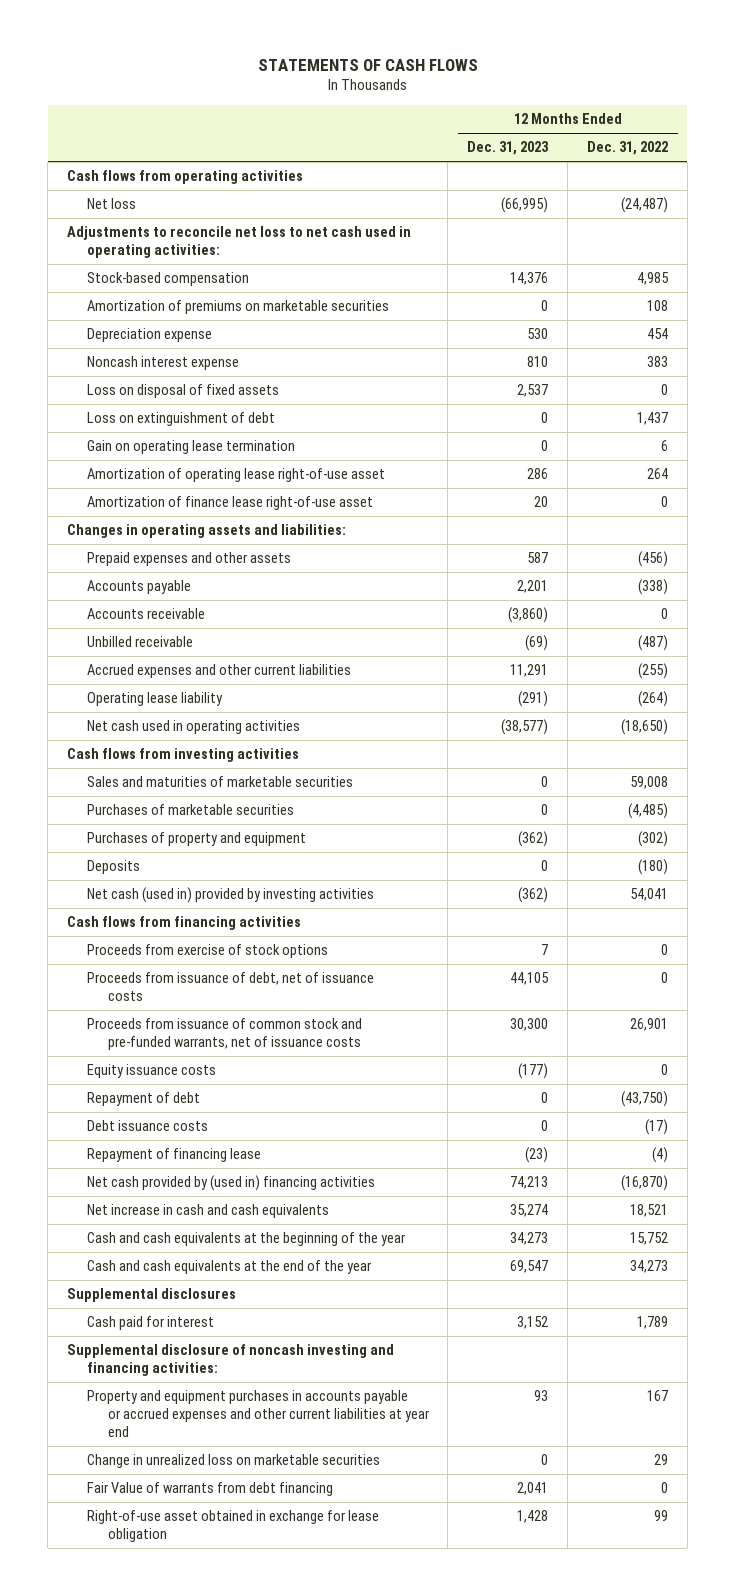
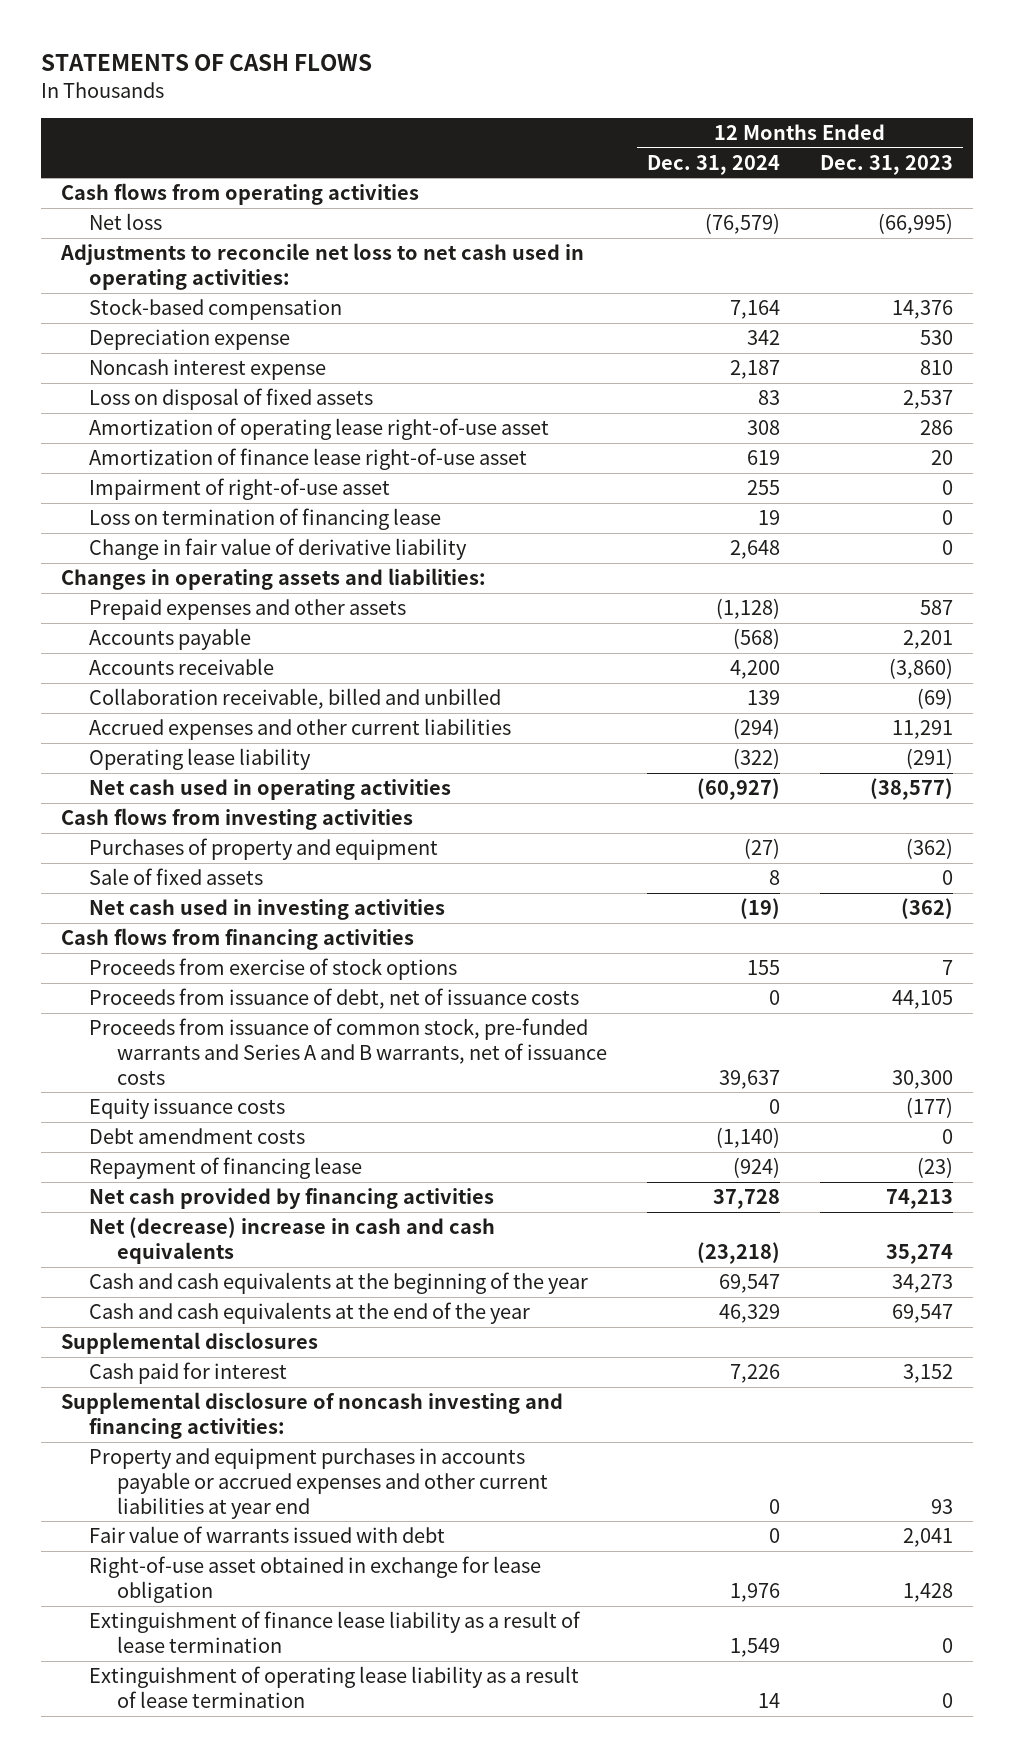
[586,141,668,156] Dec. 31, 2022 -> none
none -> [647,154,781,175] Dec. 31, 2024
[87,300,390,315] Amortization of premiums on marketable securities -> none
[87,412,276,427] Loss on extinguishment of debt -> none
[87,440,296,455] Gain on operating lease termination -> none
none -> [88,478,390,501] Impairment of right-of-use asset
none -> [88,508,441,531] Loss on termination of financing lease
none -> [88,538,467,561] Change in fair value of derivative liability
[87,636,194,648] Unbilled receivable -> none
none -> [88,688,501,710] Collaboration receivable, billed and unbilled
[87,776,354,788] Sales and maturities of marketable securities -> none
[87,804,295,816] Purchases of marketable securities -> none
[87,860,141,875] Deposits -> none
none -> [88,868,263,886] Sale of fixed assets
[87,887,375,904] Net cash (used in) provided by investing activities -> [88,899,445,921] Net cash used in investing activities
[87,1018,363,1051] Proceeds from issuance of common stock and pre-funded warrants, net of issuance costs -> [88,1018,608,1085] Proceeds from issuance of common stock, pre-funded warrants and Series A and B warrants, net of issuance costs
[87,1092,201,1107] Repayment of debt -> none
[87,1120,209,1132] Debt issuance costs -> [88,1128,305,1145] Debt amendment costs
[87,1175,376,1192] Net cash provided by (used in) financing activities -> [88,1188,494,1210] Net cash provided by financing activities
[87,1204,330,1219] Net increase in cash and cash equivalents -> [88,1217,495,1264] Net (decrease) increase in cash and cash equivalents
[87,1454,381,1469] Change in unrealized loss on marketable securities -> none
[87,1482,334,1497] Fair Value of warrants from debt financing -> [88,1526,445,1544] Fair value of warrants issued with debt
none -> [88,1611,581,1653] Extinguishment of finance lease liability as a result of lease termination
none -> [88,1666,579,1708] Extinguishment of operating lease liability as a result of lease termination

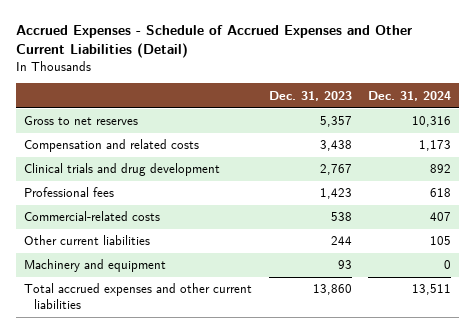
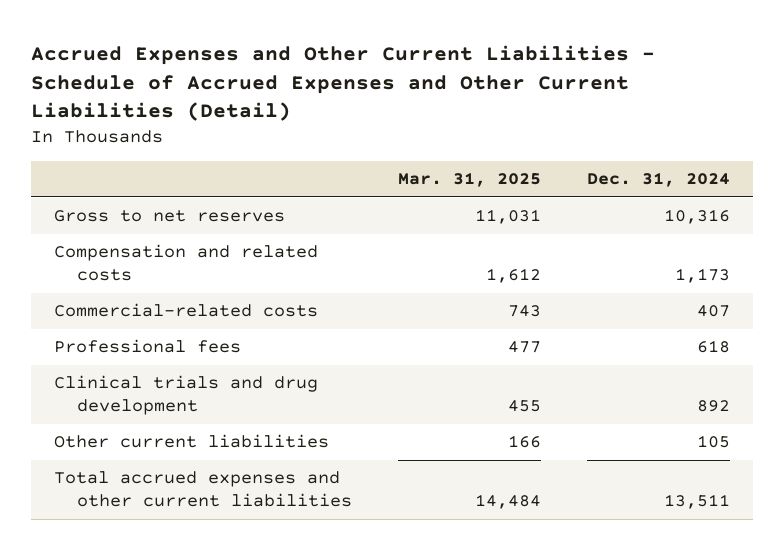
[16,25,413,59] Accrued Expenses - Schedule of Accrued Expenses and Other Current Liabilities (Detail) -> [31,45,656,122] Accrued Expenses and Other Current Liabilities - Schedule of Accrued Expenses and Other Current Liabilities (Detail)
[268,90,352,101] Dec. 31, 2023 -> none
none -> [397,172,541,188] Mar. 31, 2025
[24,187,115,198] Professional fees -> [54,339,242,354] Professional fees
[24,163,221,177] Clinical trials and drug development -> [54,375,319,416] Clinical trials and drug development
[24,259,167,273] Machinery and equipment -> none

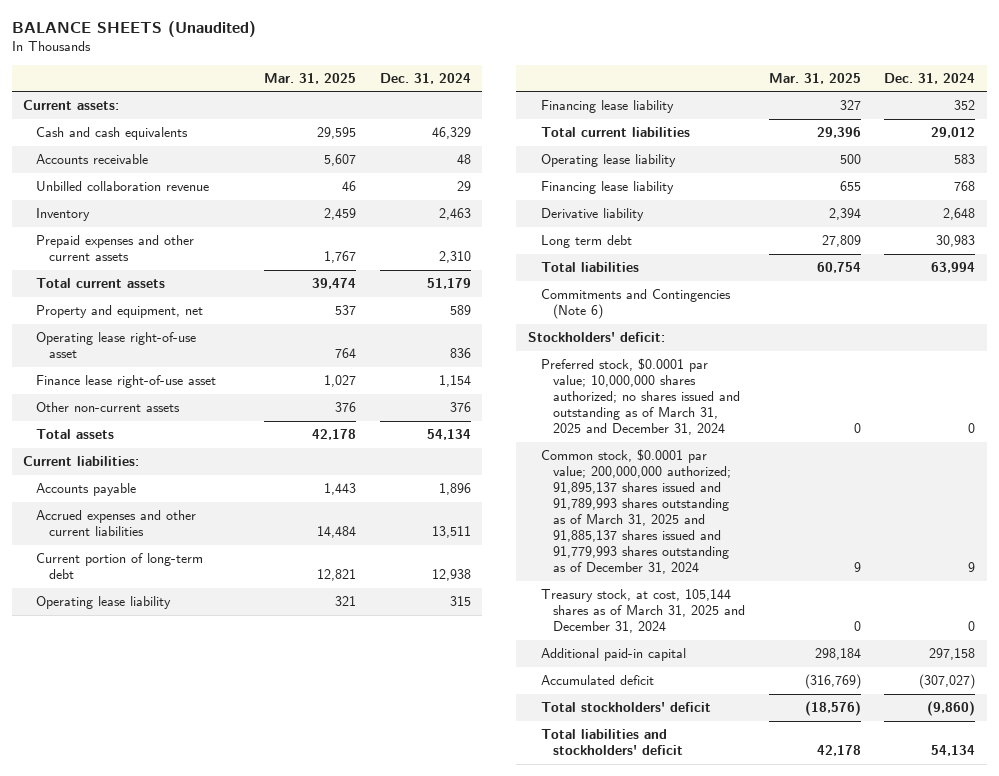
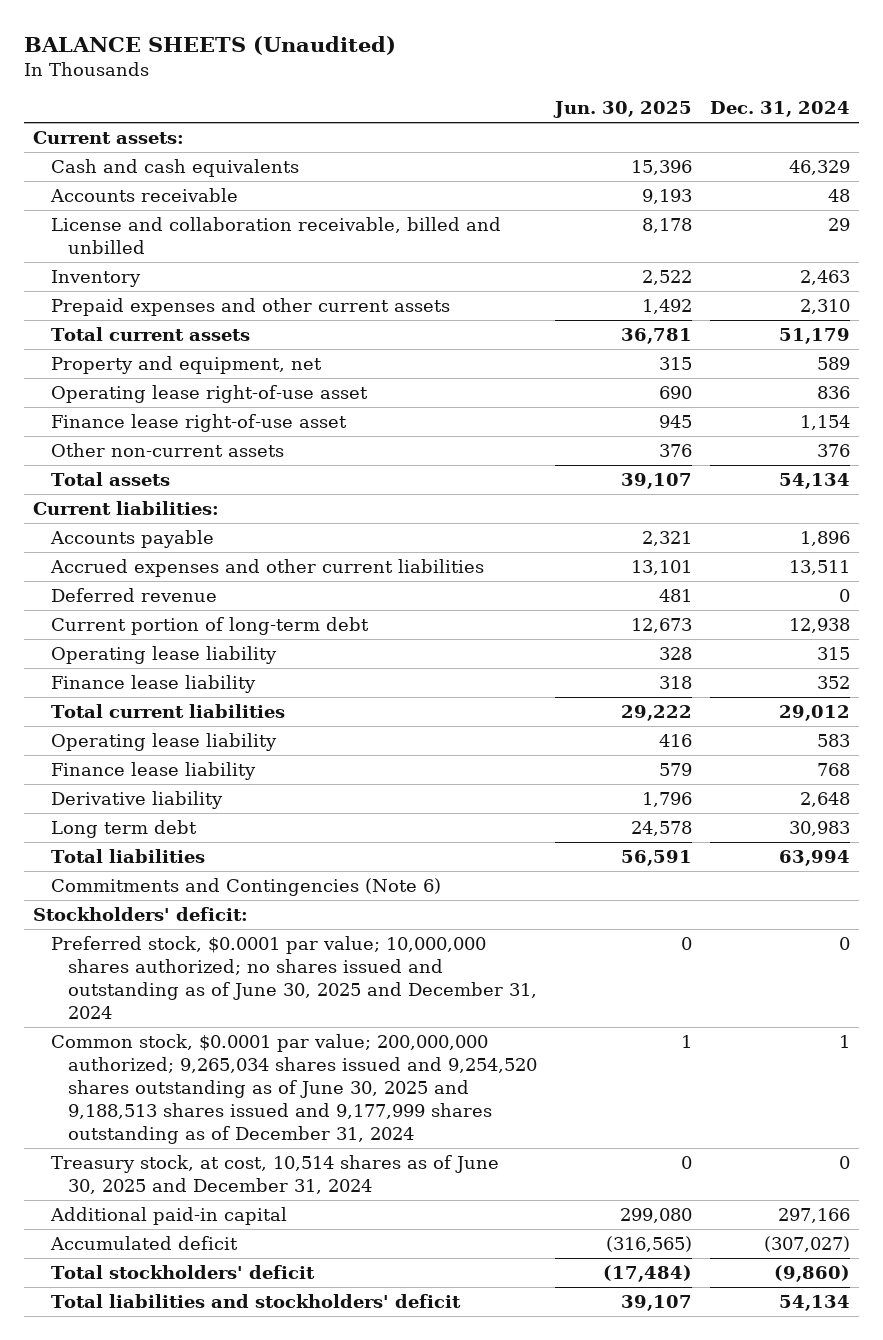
[264,72,357,84] Mar. 31, 2025 -> none
none -> [553,101,693,119] Jun. 30, 2025
[36,181,210,192] Unbilled collaboration revenue -> none
none -> [50,216,501,254] License and collaboration receivable, billed and unbilled
none -> [50,587,217,602] Deferred revenue
[540,100,674,114] Financing lease liability -> [50,674,256,693] Finance lease liability
[540,181,674,195] Financing lease liability -> [50,761,256,780] Finance lease liability
[540,358,741,436] Preferred stock, $0.0001 par value; 10,000,000 shares authorized; no shares issued and outstanding as of March 31, 2025 and December 31, 2024 -> [50,935,538,1020] Preferred stock, $0.0001 par value; 10,000,000 shares authorized; no shares issued and outstanding as of June 30, 2025 and December 31, 2024
[540,449,732,575] Common stock, $0.0001 par value; 200,000,000 authorized; 91,895,137 shares issued and 91,789,993 shares outstanding as of March 31, 2025 and 91,885,137 shares issued and 91,779,993 shares outstanding as of December 31, 2024 -> [50,1033,538,1145] Common stock, $0.0001 par value; 200,000,000 authorized; 9,265,034 shares issued and 9,254,520 shares outstanding as of June 30, 2025 and 9,188,513 shares issued and 9,177,999 shares outstanding as of December 31, 2024
[968,562,976,573] 9 -> [839,1034,851,1048] 1
[540,589,746,634] Treasury stock, at cost, 105,144 shares as of March 31, 2025 and December 31, 2024 -> [50,1154,499,1194] Treasury stock, at cost, 10,514 shares as of June 30, 2025 and December 31, 2024
[929,648,976,661] 297,158 -> [778,1207,851,1223] 297,166

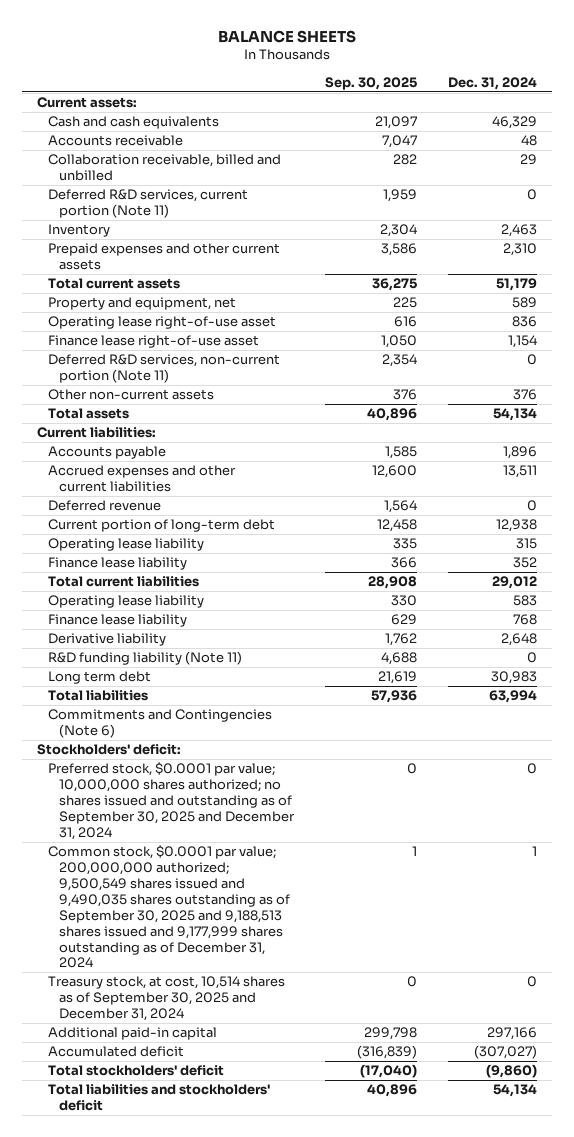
[23,35,396,55] BALANCE SHEETS (Unaudited) -> [217,29,356,43] BALANCE SHEETS
[553,101,693,119] Jun. 30, 2025 -> none
none -> [324,76,417,90] Sep. 30, 2025
[50,216,501,254] License and collaboration receivable, billed and unbilled -> [47,154,281,182] Collaboration receivable, billed and unbilled
none -> [47,189,248,219] Deferred R&D services, current portion (Note 11)
none -> [47,354,280,384] Deferred R&D services, non-current portion (Note 11)
none -> [47,651,242,666] R&D funding liability (Note 11)
[50,935,538,1020] Preferred stock, $0.0001 par value; 10,000,000 shares authorized; no shares issued and outstanding as of June 30, 2025 and December 31, 2024 -> [47,762,295,840] Preferred stock, $0.0001 par value; 10,000,000 shares authorized; no shares issued and outstanding as of September 30, 2025 and December 31, 2024
[50,1033,538,1145] Common stock, $0.0001 par value; 200,000,000 authorized; 9,265,034 shares issued and 9,254,520 shares outstanding as of June 30, 2025 and 9,188,513 shares issued and 9,177,999 shares outstanding as of December 31, 2024 -> [47,845,290,969] Common stock, $0.0001 par value; 200,000,000 authorized; 9,500,549 shares issued and 9,490,035 shares outstanding as of September 30, 2025 and 9,188,513 shares issued and 9,177,999 shares outstanding as of December 31, 2024
[50,1154,499,1194] Treasury stock, at cost, 10,514 shares as of June 30, 2025 and December 31, 2024 -> [47,976,285,1022] Treasury stock, at cost, 10,514 shares as of September 30, 2025 and December 31, 2024

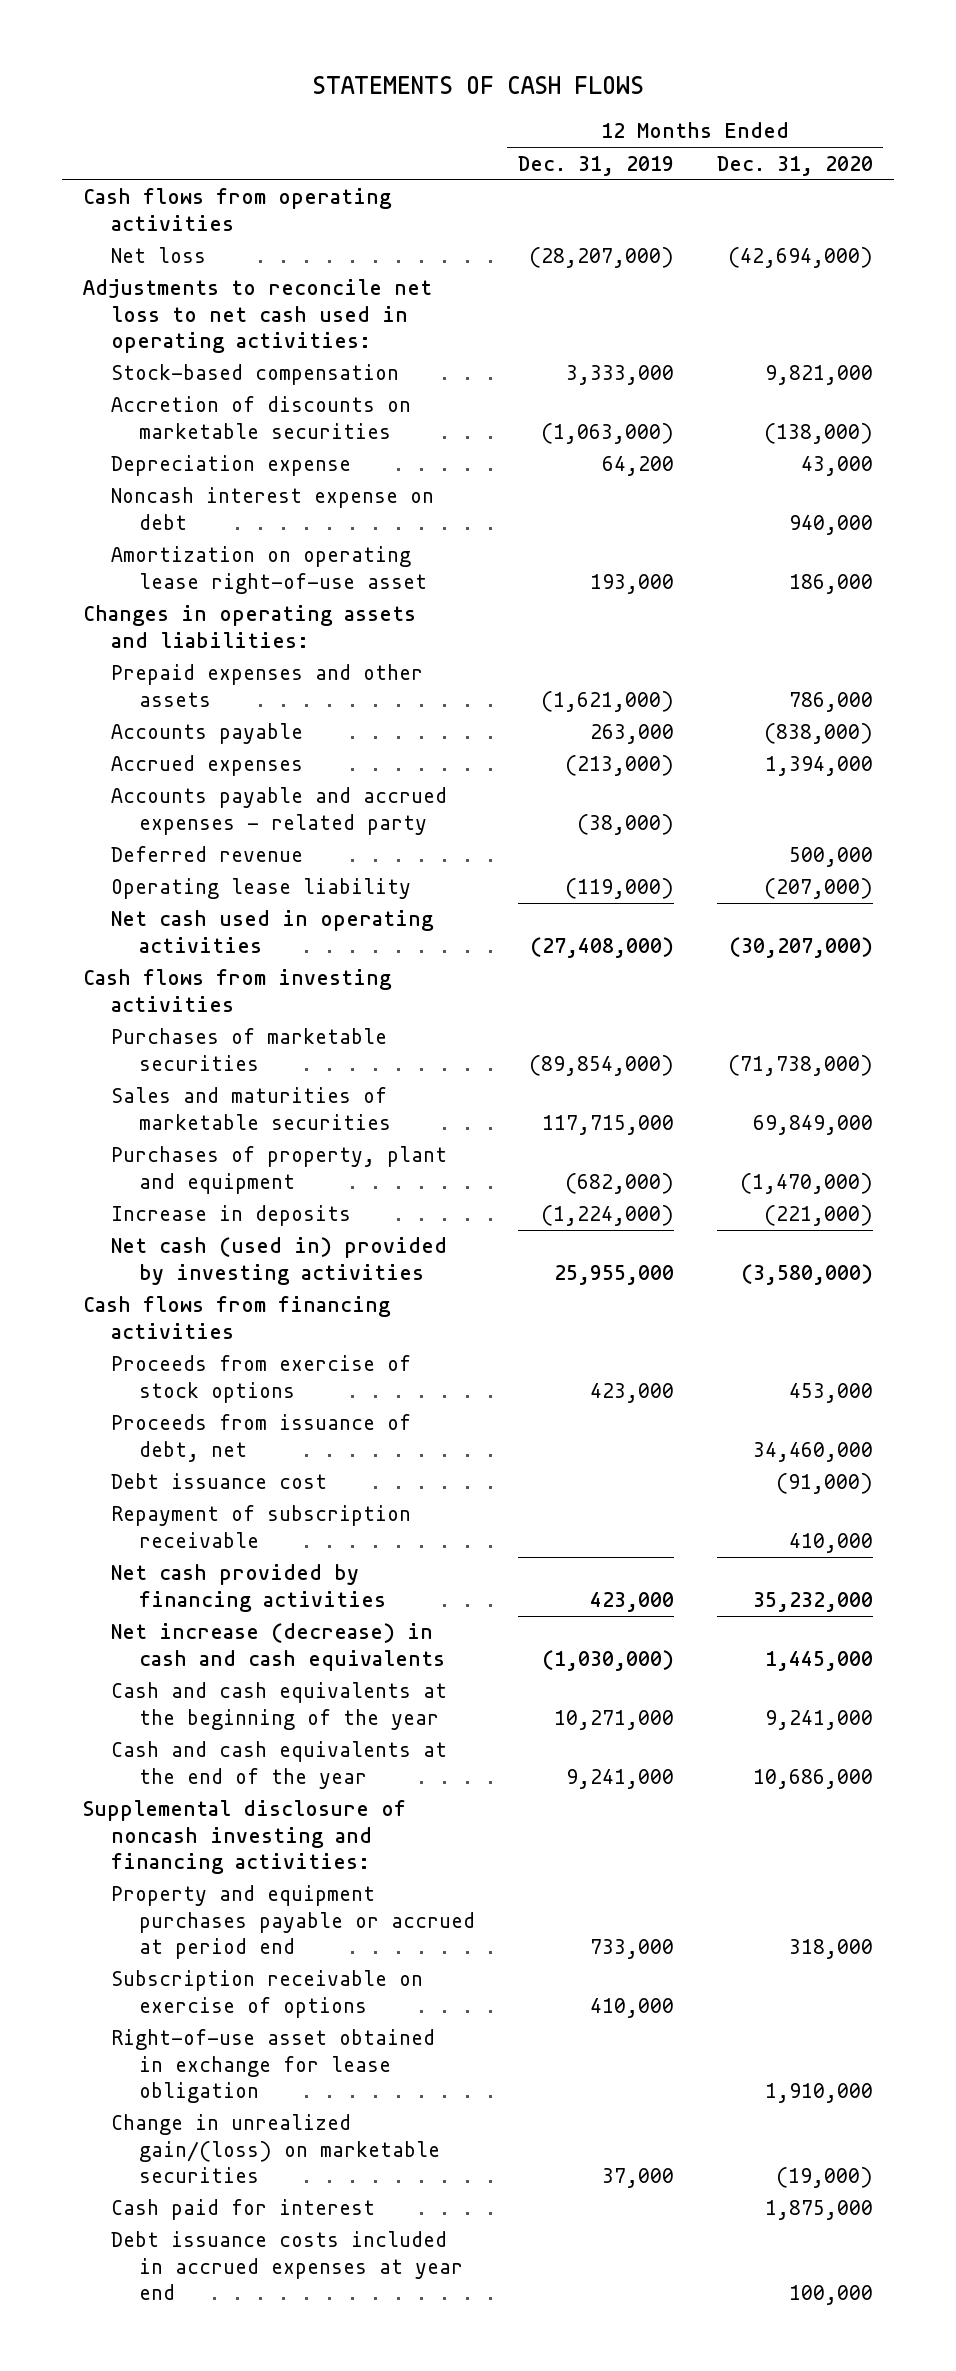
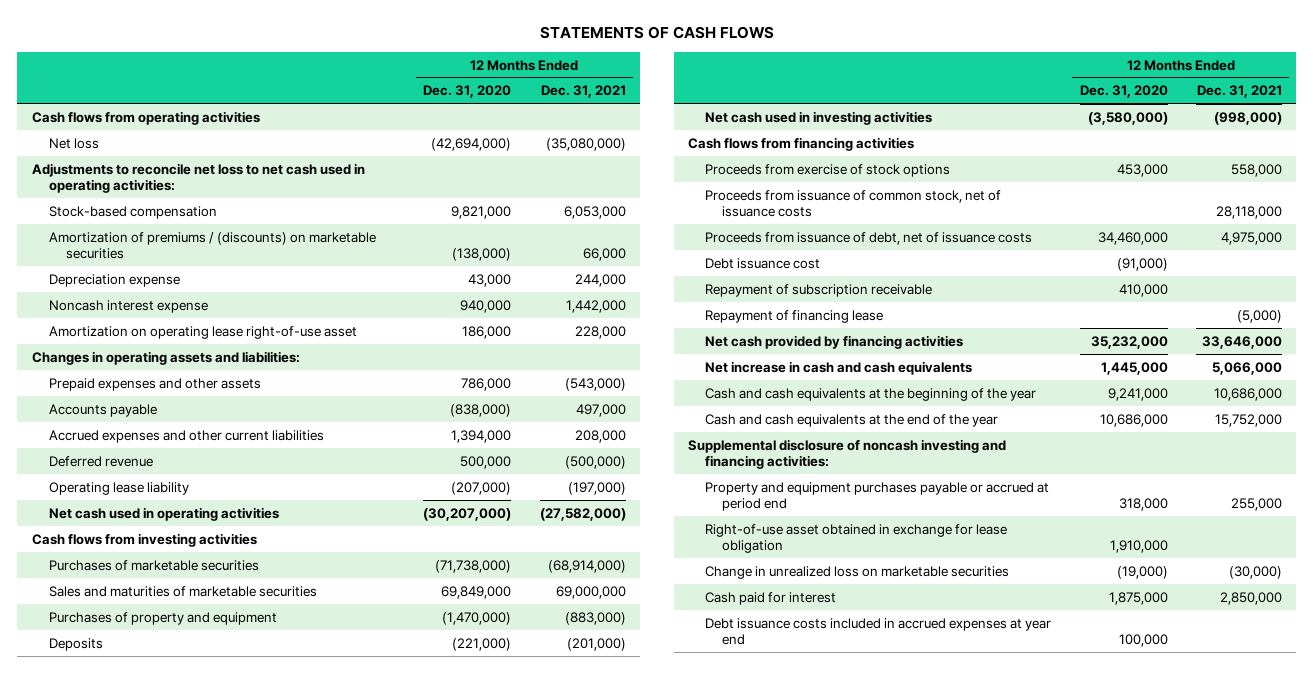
[517,155,674,176] Dec. 31, 2019 -> none
none -> [540,85,626,99] Dec. 31, 2021
[111,396,412,439] Accretion of discounts on marketable securities -> [48,231,376,259] Amortization of premiums / (discounts) on marketable securities
[111,487,435,530] Noncash interest expense on debt -> [48,299,208,313] Noncash interest expense
[111,787,448,835] Accounts payable and accrued expenses - related party -> none
[111,755,304,777] Accrued expenses -> [48,429,324,443] Accrued expenses and other current liabilities
[111,1146,448,1194] Purchases of property, plant and equipment -> [48,611,277,625] Purchases of property and equipment
[111,1205,352,1227] Increase in deposits -> [48,637,103,651] Deposits
[111,1237,448,1285] Net cash (used in) provided by investing activities -> [705,110,933,125] Net cash used in investing activities
none -> [705,189,1002,217] Proceeds from issuance of common stock, net of issuance costs
[111,1414,412,1462] Proceeds from issuance of debt, net -> [705,231,1033,245] Proceeds from issuance of debt, net of issuance costs
none -> [705,309,884,323] Repayment of financing lease
[111,1623,445,1671] Net increase (decrease) in cash and cash equivalents -> [705,360,973,375] Net increase in cash and cash equivalents
[111,1970,424,2018] Subscription receivable on exercise of options -> none
[111,2114,440,2184] Change in unrealized gain/(loss) on marketable securities -> [705,565,1010,579] Change in unrealized loss on marketable securities

